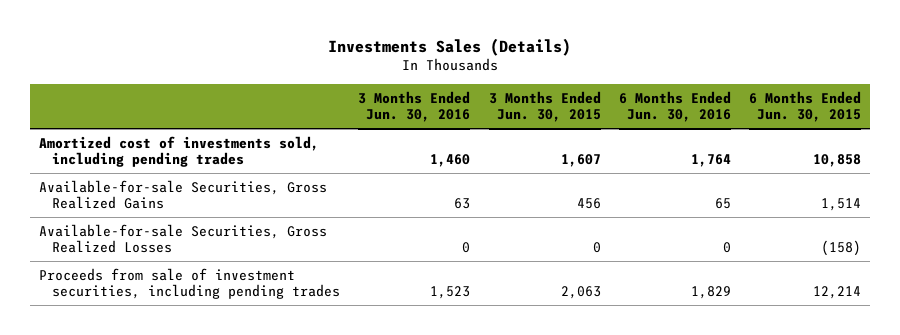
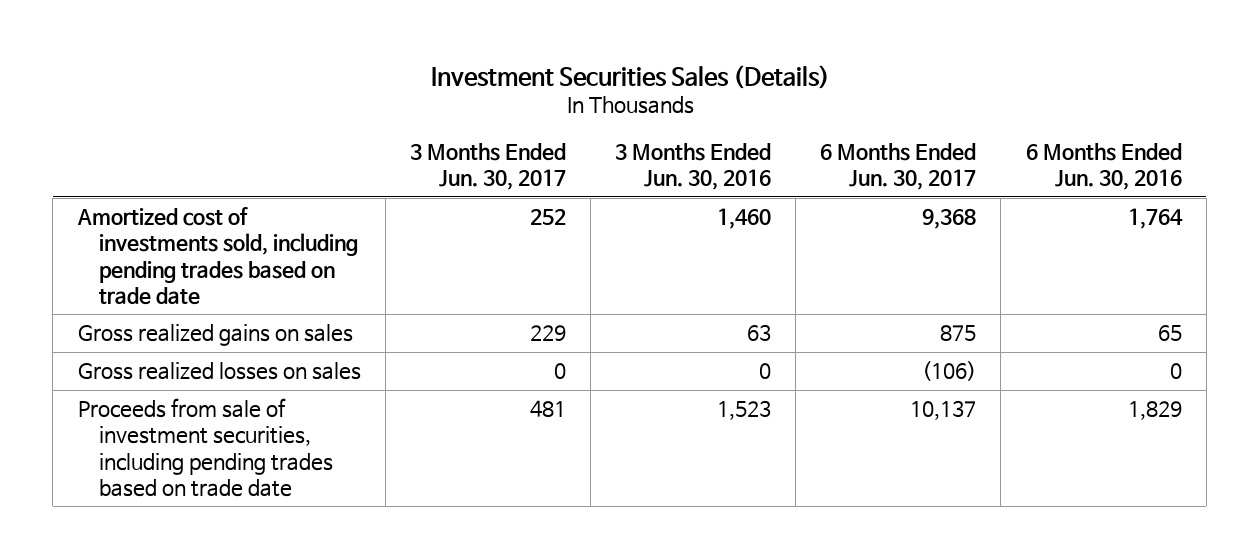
[328,37,572,56] Investments Sales (Details) -> [430,64,830,89] Investment Securities Sales (Details)
[488,90,601,123] 3 Months Ended Jun. 30, 2015 -> none
[749,90,862,123] 6 Months Ended Jun. 30, 2015 -> none
none -> [409,142,566,191] 3 Months Ended Jun. 30, 2017
none -> [820,142,977,191] 6 Months Ended Jun. 30, 2017
[39,135,320,168] Amortized cost of investments sold, including pending trades -> [76,207,358,305] Amortized cost of investments sold, including pending trades based on trade date
[39,179,328,210] Available-for-sale Securities, Gross Realized Gains -> [77,324,353,347] Gross realized gains on sales
[39,223,328,254] Available-for-sale Securities, Gross Realized Losses -> [77,362,361,381] Gross realized losses on sales
[39,267,341,300] Proceeds from sale of investment securities, including pending trades -> [77,398,333,497] Proceeds from sale of investment securities, including pending trades based on trade date

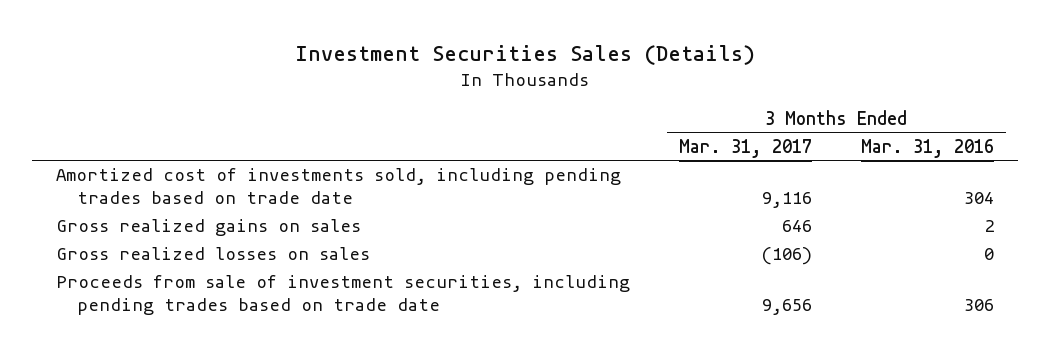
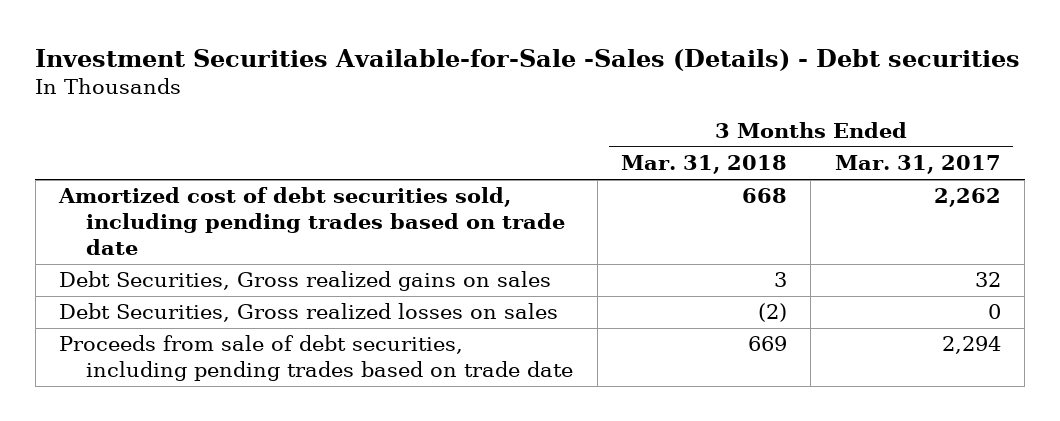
[294,44,755,65] Investment Securities Sales (Details) -> [35,49,1021,72] Investment Securities Available-for-Sale -Sales (Details) - Debt securities
[860,138,994,158] Mar. 31, 2016 -> none
none -> [621,155,788,175] Mar. 31, 2018
[56,168,622,205] Amortized cost of investments sold, including pending trades based on trade date -> [58,187,566,255] Amortized cost of debt securities sold, including pending trades based on trade date
[761,192,812,209] 9,116 -> [933,188,1001,208] 2,262
[56,219,362,237] Gross realized gains on sales -> [59,271,552,292] Debt Securities, Gross realized gains on sales
[781,220,812,233] 646 -> [974,272,1001,288] 32
[56,247,371,261] Gross realized losses on sales -> [59,303,559,323] Debt Securities, Gross realized losses on sales
[760,247,812,266] (106) -> [987,304,1001,320] 0
[56,275,631,316] Proceeds from sale of investment securities, including pending trades based on trade date -> [59,335,574,382] Proceeds from sale of debt securities, including pending trades based on trade date
[761,299,812,316] 9,656 -> [941,336,1001,355] 2,294

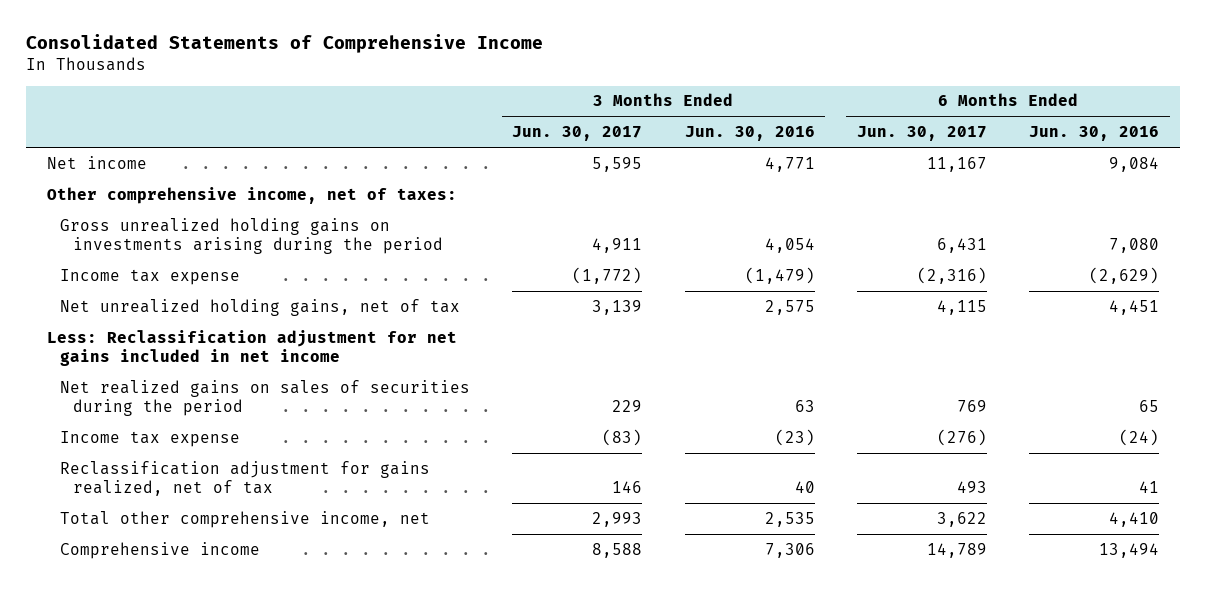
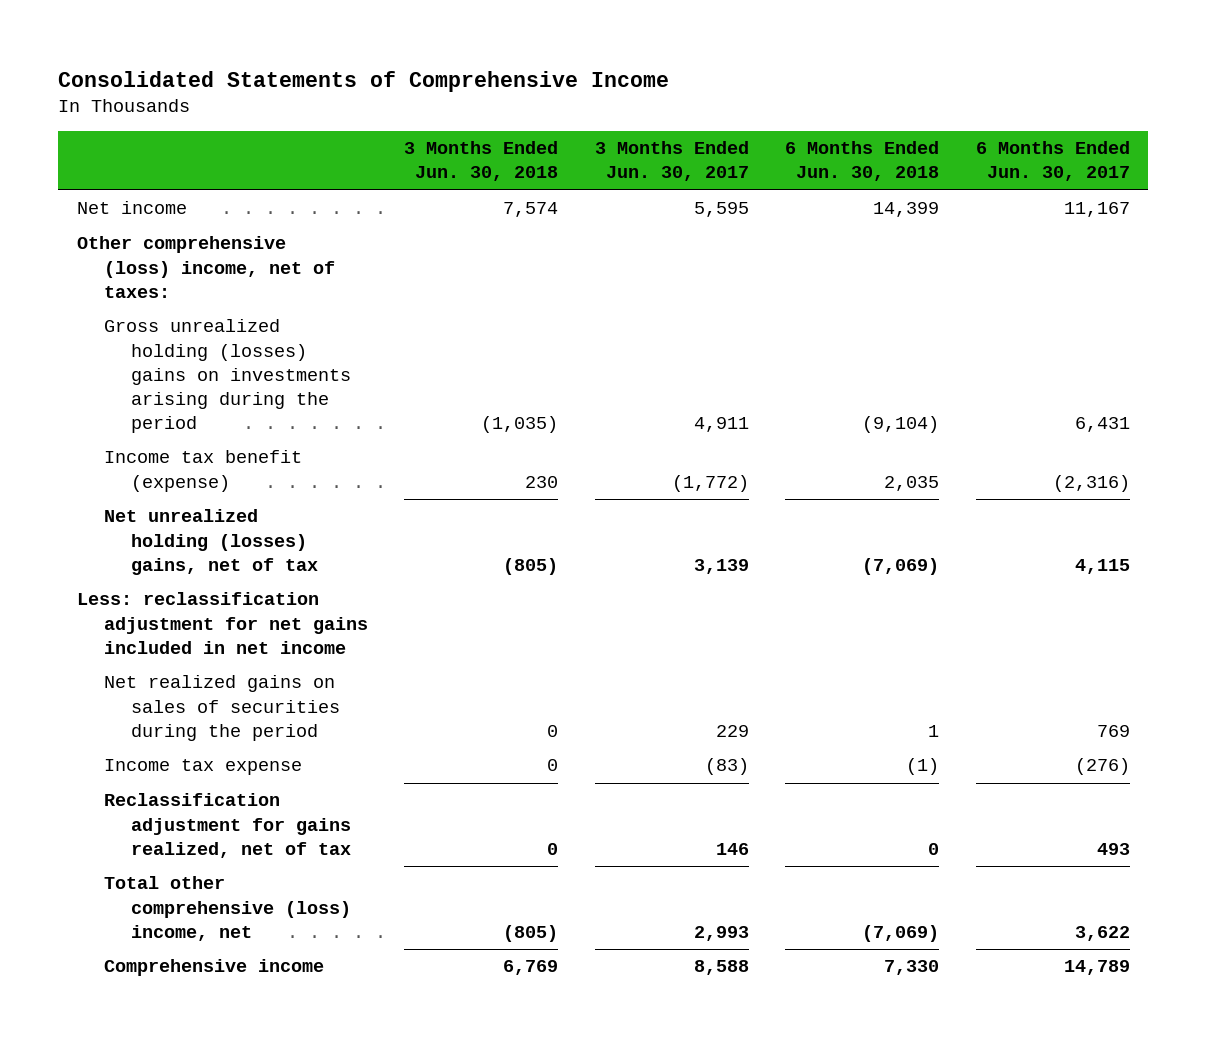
[684,126,815,142] Jun. 30, 2016 -> none
[1029,126,1160,142] Jun. 30, 2016 -> none
none -> [404,141,559,182] 3 Months Ended Jun. 30, 2018
none -> [785,141,940,182] 6 Months Ended Jun. 30, 2018
[46,186,457,204] Other comprehensive income, net of taxes: -> [76,236,335,298] Other comprehensive (loss) income, net of taxes:
[60,217,444,254] Gross unrealized holding gains on investments arising during the period -> [103,319,351,433] Gross unrealized holding (losses) gains on investments arising during the period
[60,268,241,285] Income tax expense -> [103,450,302,492] Income tax benefit (expense)
[60,298,461,316] Net unrealized holding gains, net of tax -> [103,509,318,575] Net unrealized holding (losses) gains, net of tax
[46,329,457,366] Less: Reclassification adjustment for net gains included in net income -> [76,592,368,654] Less: reclassification adjustment for net gains included in net income
[60,510,431,528] Total other comprehensive income, net -> [103,876,351,941] Total other comprehensive (loss) income, net

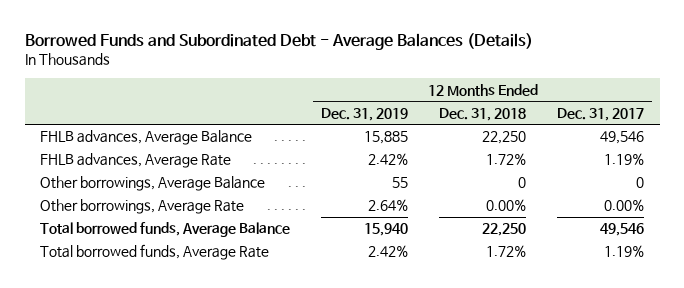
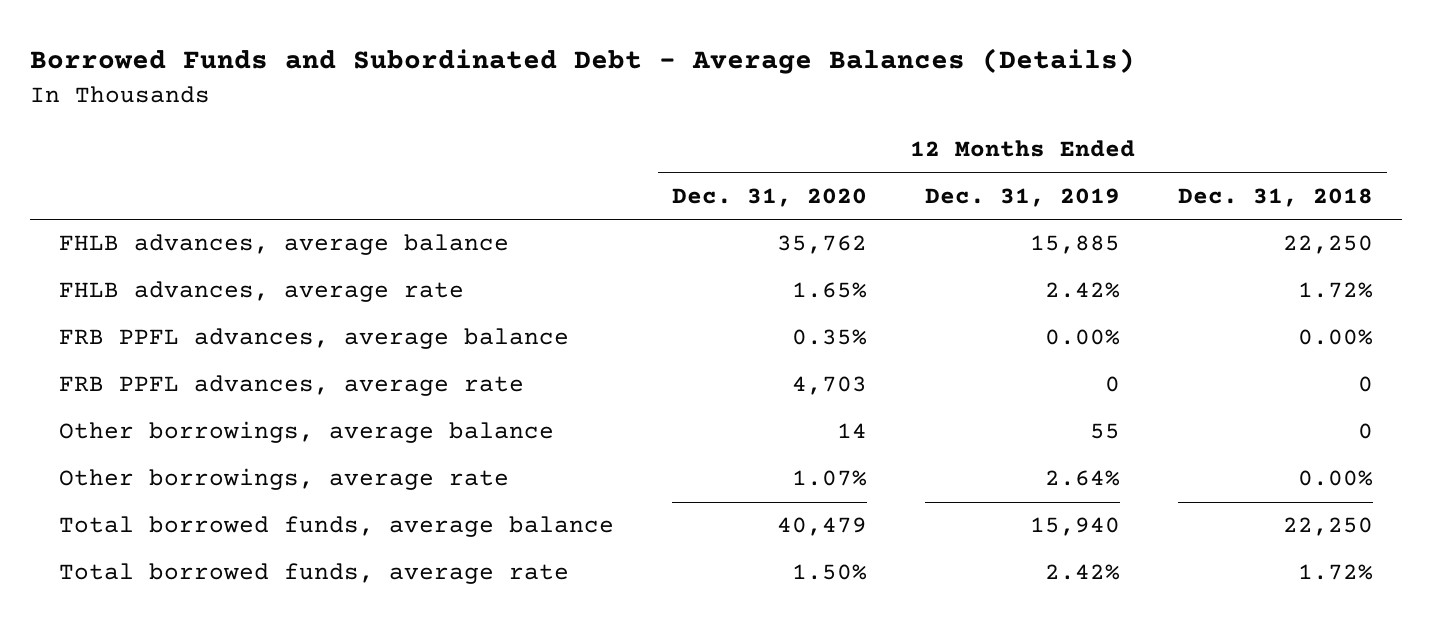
[557,107,645,121] Dec. 31, 2017 -> none
none -> [672,187,868,207] Dec. 31, 2020
[40,130,253,146] FHLB advances, Average Balance -> [59,234,510,256] FHLB advances, average balance
[40,153,232,169] FHLB advances, Average Rate -> [59,281,465,303] FHLB advances, average rate
none -> [59,328,570,350] FRB PPFL advances, average balance
none -> [59,375,525,397] FRB PPFL advances, average rate
[40,176,266,192] Other borrowings, Average Balance -> [59,421,555,444] Other borrowings, average balance
[40,199,245,215] Other borrowings, Average Rate -> [59,468,510,491] Other borrowings, average rate
[40,222,291,238] Total borrowed funds, Average Balance -> [59,516,615,538] Total borrowed funds, average balance
[40,244,270,261] Total borrowed funds, Average Rate -> [59,563,570,585] Total borrowed funds, average rate

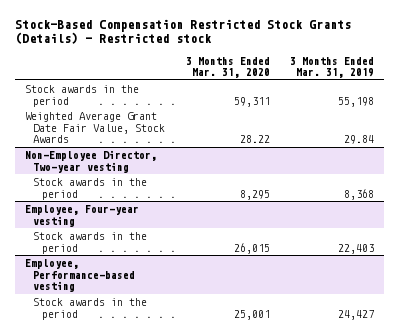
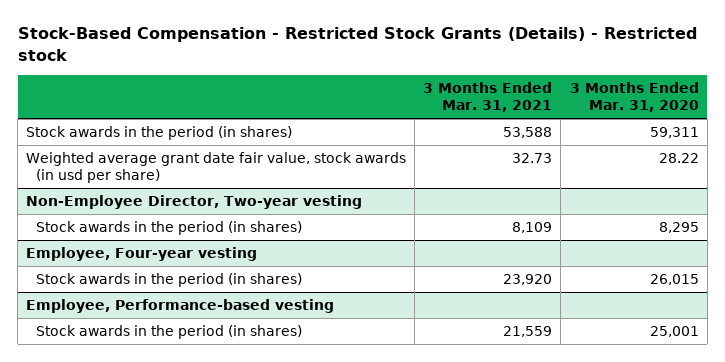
[15,19,352,45] Stock-Based Compensation Restricted Stock Grants (Details) - Restricted stock -> [17,27,697,62] Stock-Based Compensation - Restricted Stock Grants (Details) - Restricted stock
[289,56,374,79] 3 Months Ended Mar. 31, 2019 -> none
none -> [423,82,553,113] 3 Months Ended Mar. 31, 2021
[25,85,140,107] Stock awards in the period -> [26,126,293,141] Stock awards in the period (in shares)
[25,112,166,144] Weighted Average Grant Date Fair Value, Stock Awards -> [26,152,407,184] Weighted average grant date fair value, stock awards (in usd per share)
[33,178,148,200] Stock awards in the period -> [36,221,303,236] Stock awards in the period (in shares)
[33,232,148,254] Stock awards in the period -> [36,273,303,288] Stock awards in the period (in shares)
[33,298,148,320] Stock awards in the period -> [36,325,303,340] Stock awards in the period (in shares)

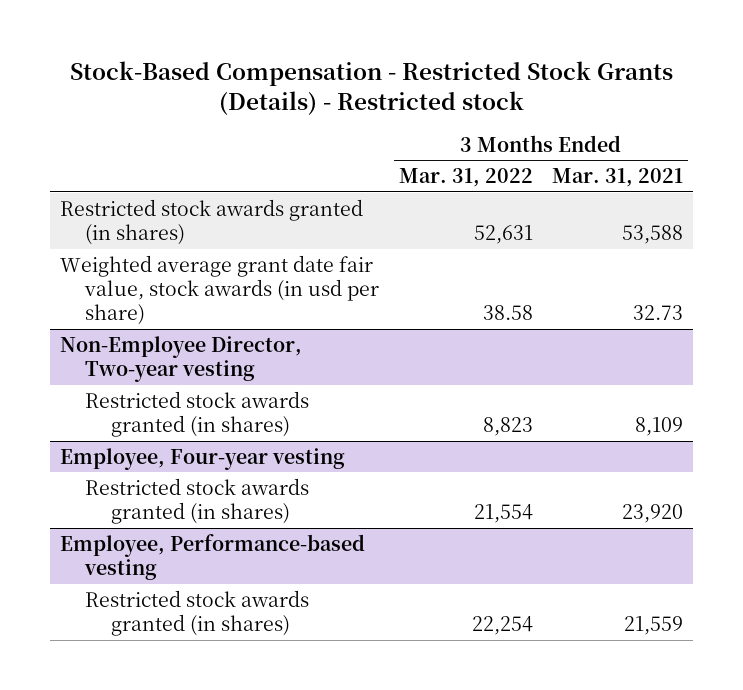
[569,82,699,113] 3 Months Ended Mar. 31, 2020 -> none
none -> [398,168,533,188] Mar. 31, 2022
[26,126,293,141] Stock awards in the period (in shares) -> [59,198,363,246] Restricted stock awards granted (in shares)
[36,221,303,236] Stock awards in the period (in shares) -> [85,390,310,438] Restricted stock awards granted (in shares)
[36,273,303,288] Stock awards in the period (in shares) -> [85,477,310,525] Restricted stock awards granted (in shares)
[36,325,303,340] Stock awards in the period (in shares) -> [85,589,310,637] Restricted stock awards granted (in shares)

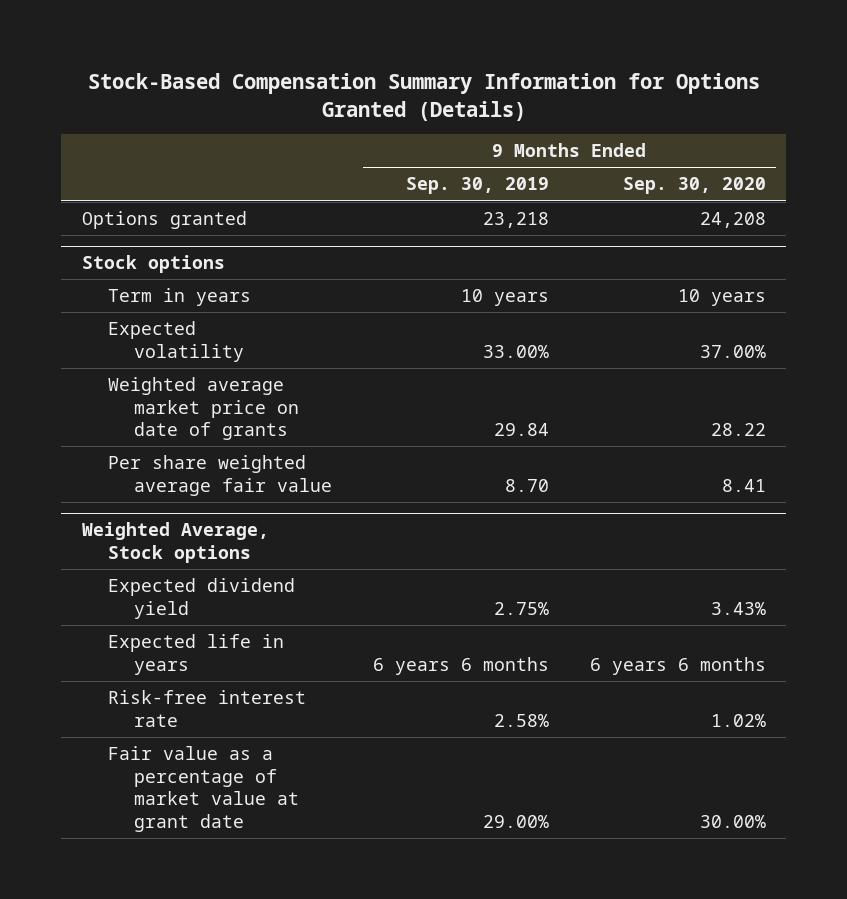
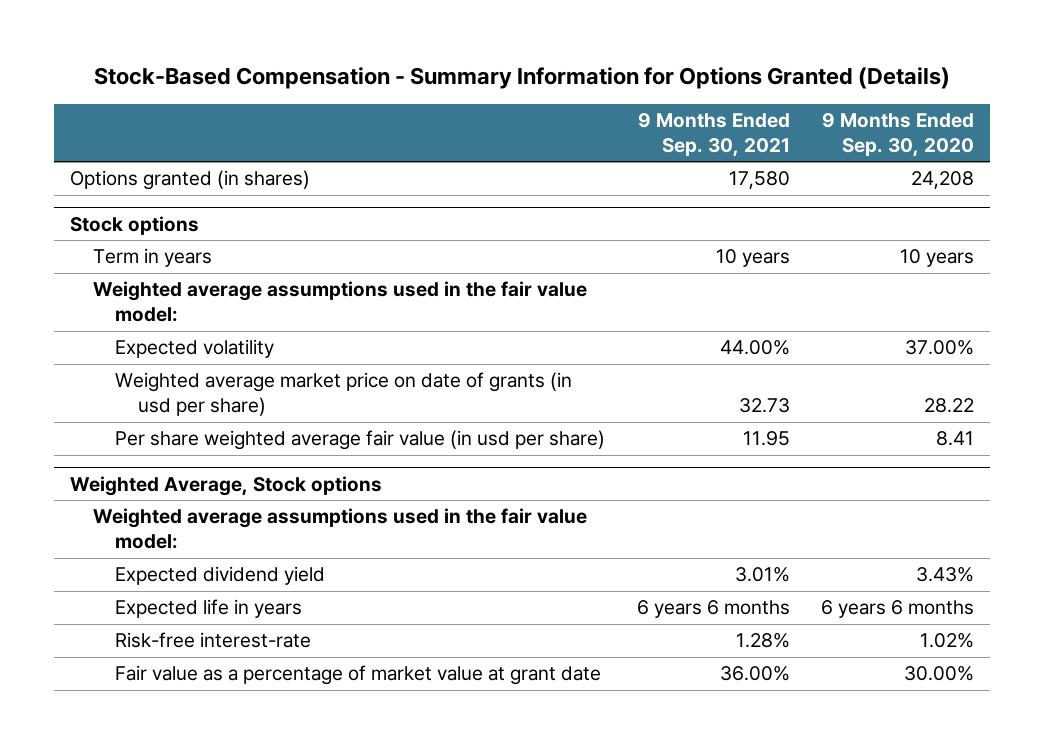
[87,72,760,121] Stock-Based Compensation Summary Information for Options Granted (Details) -> [93,67,950,90] Stock-Based Compensation - Summary Information for Options Granted (Details)
[405,177,549,195] Sep. 30, 2019 -> none
none -> [637,113,790,157] 9 Months Ended Sep. 30, 2021
[81,210,247,229] Options granted -> [69,170,310,191] Options granted (in shares)
none -> [92,281,587,322] Weighted average assumptions used in the fair value model:
[107,376,300,441] Weighted average market price on date of grants -> [115,372,573,416] Weighted average market price on date of grants (in usd per share)
[107,454,333,496] Per share weighted average fair value -> [115,430,606,451] Per share weighted average fair value (in usd per share)
none -> [92,508,587,549] Weighted average assumptions used in the fair value model:
[107,689,306,727] Risk-free interest rate -> [115,632,312,649] Risk-free interest-rate

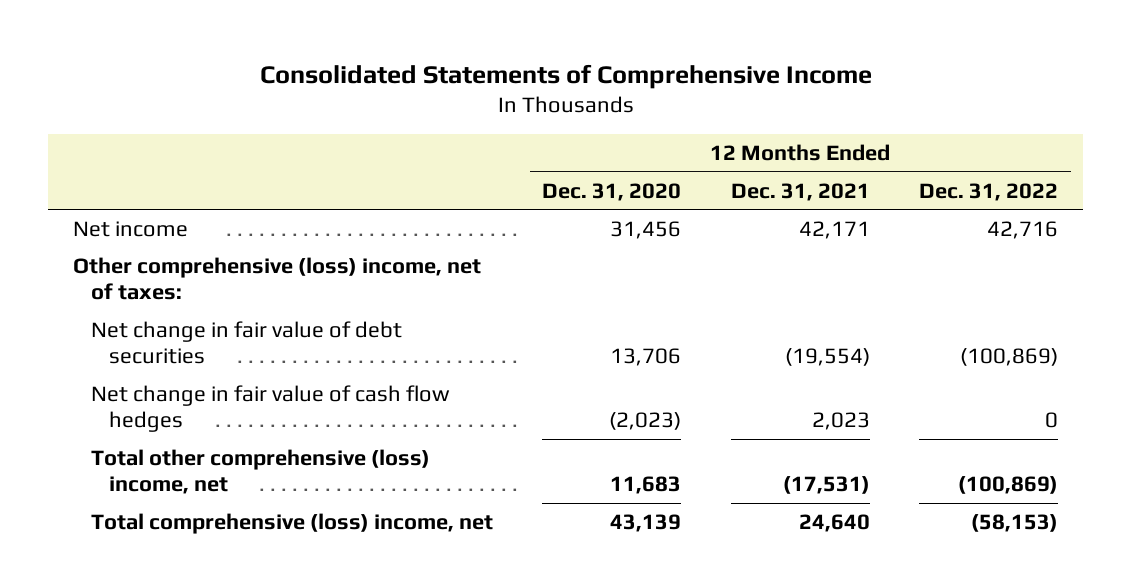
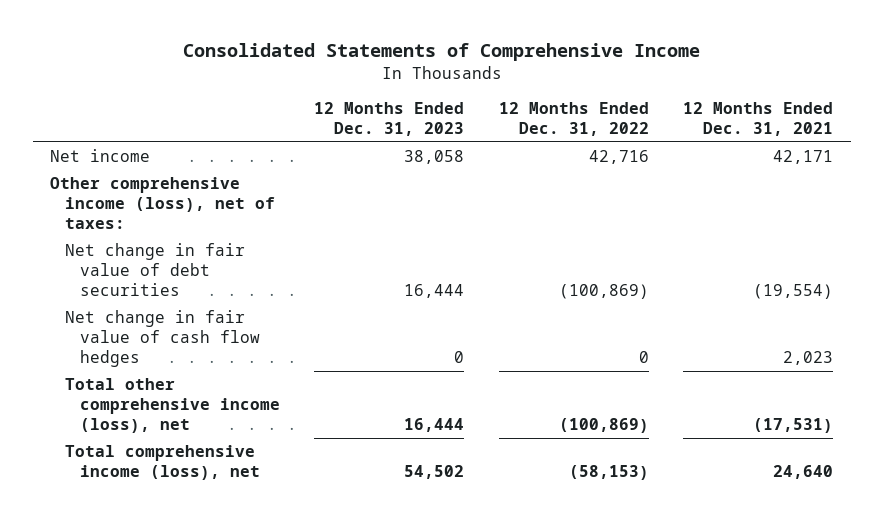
[542,182,682,201] Dec. 31, 2020 -> none
none -> [314,102,465,136] 12 Months Ended Dec. 31, 2023
[73,256,482,301] Other comprehensive (loss) income, net of taxes: -> [49,177,275,230] Other comprehensive income (loss), net of taxes:
[91,448,431,495] Total other comprehensive (loss) income, net -> [64,378,280,434] Total other comprehensive income (loss), net
[91,512,494,534] Total comprehensive (loss) income, net -> [64,445,260,481] Total comprehensive income (loss), net

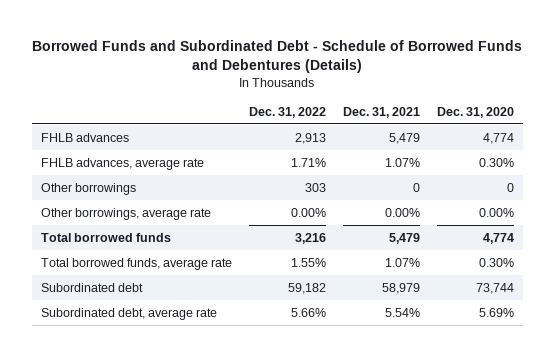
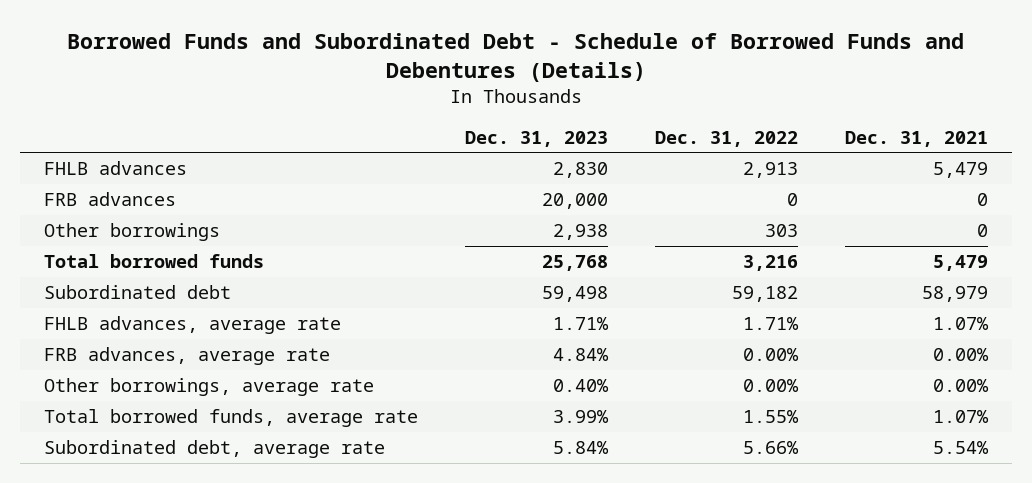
[437,106,515,118] Dec. 31, 2020 -> none
none -> [464,130,608,147] Dec. 31, 2023
none -> [43,192,176,207] FRB advances
[40,157,204,170] FHLB advances, average rate -> [43,316,341,335] FHLB advances, average rate
none -> [43,347,330,366] FRB advances, average rate
[40,207,211,220] Other borrowings, average rate -> [43,378,374,397] Other borrowings, average rate
[40,257,232,270] Total borrowed funds, average rate -> [43,409,418,428] Total borrowed funds, average rate

